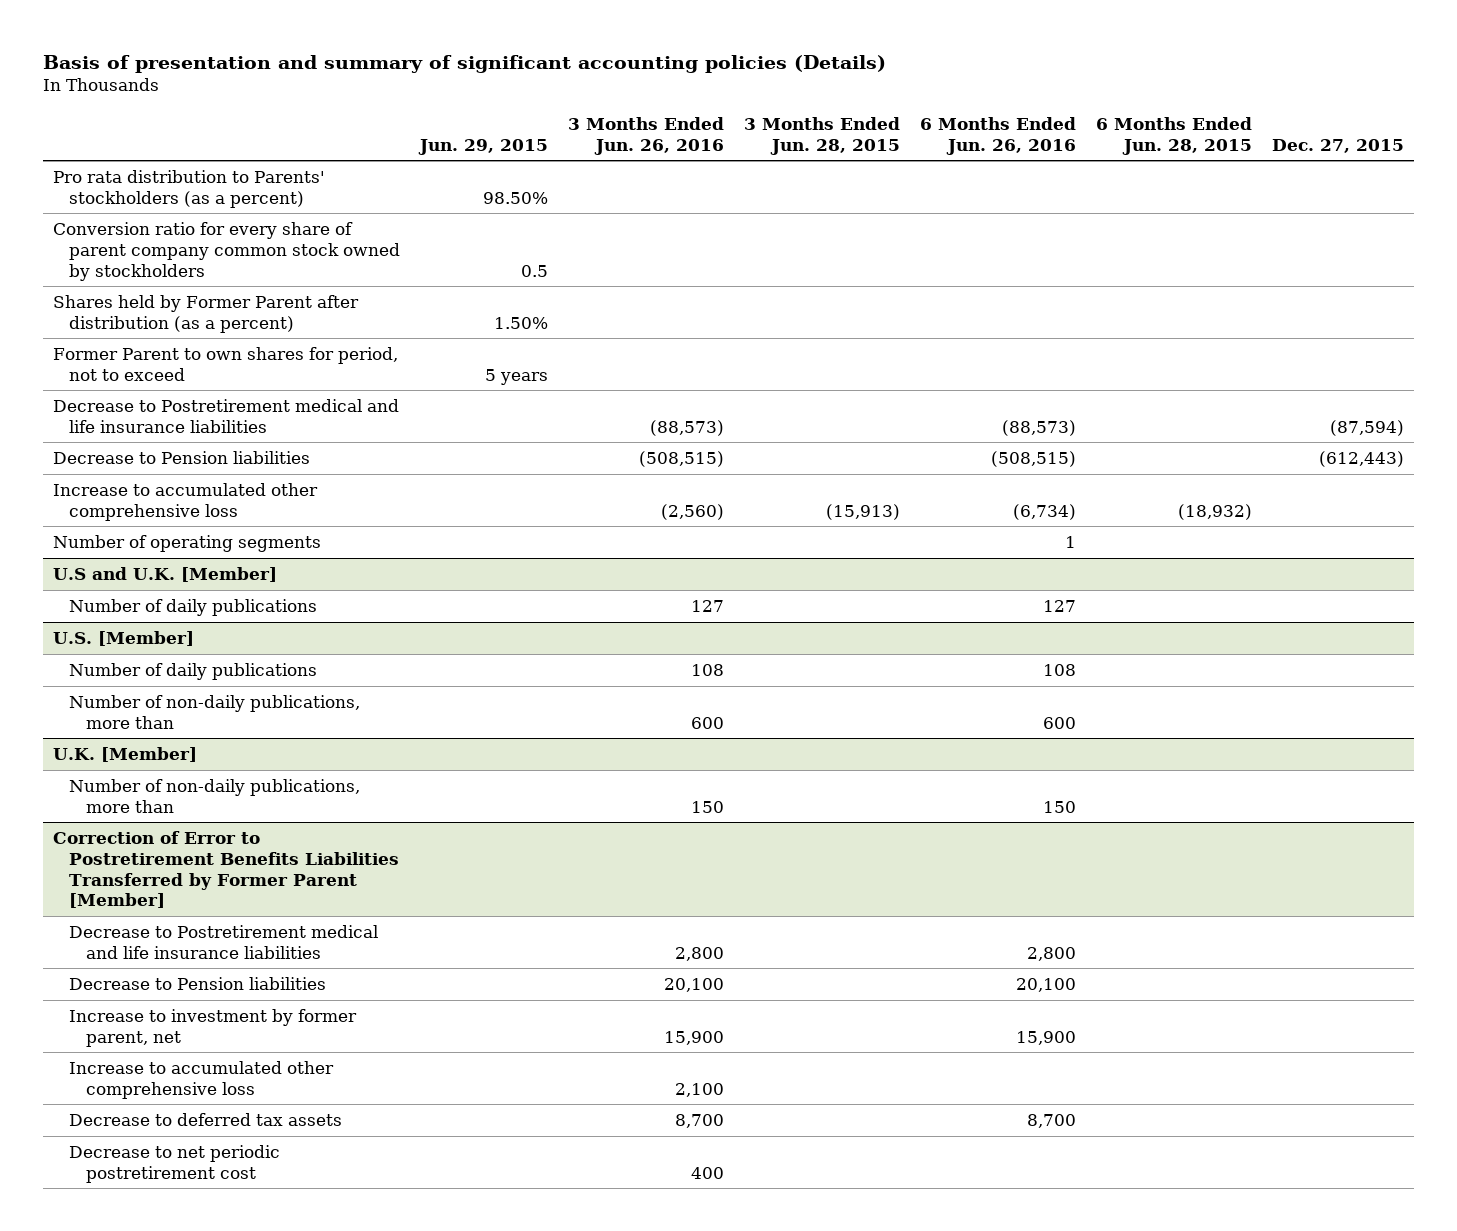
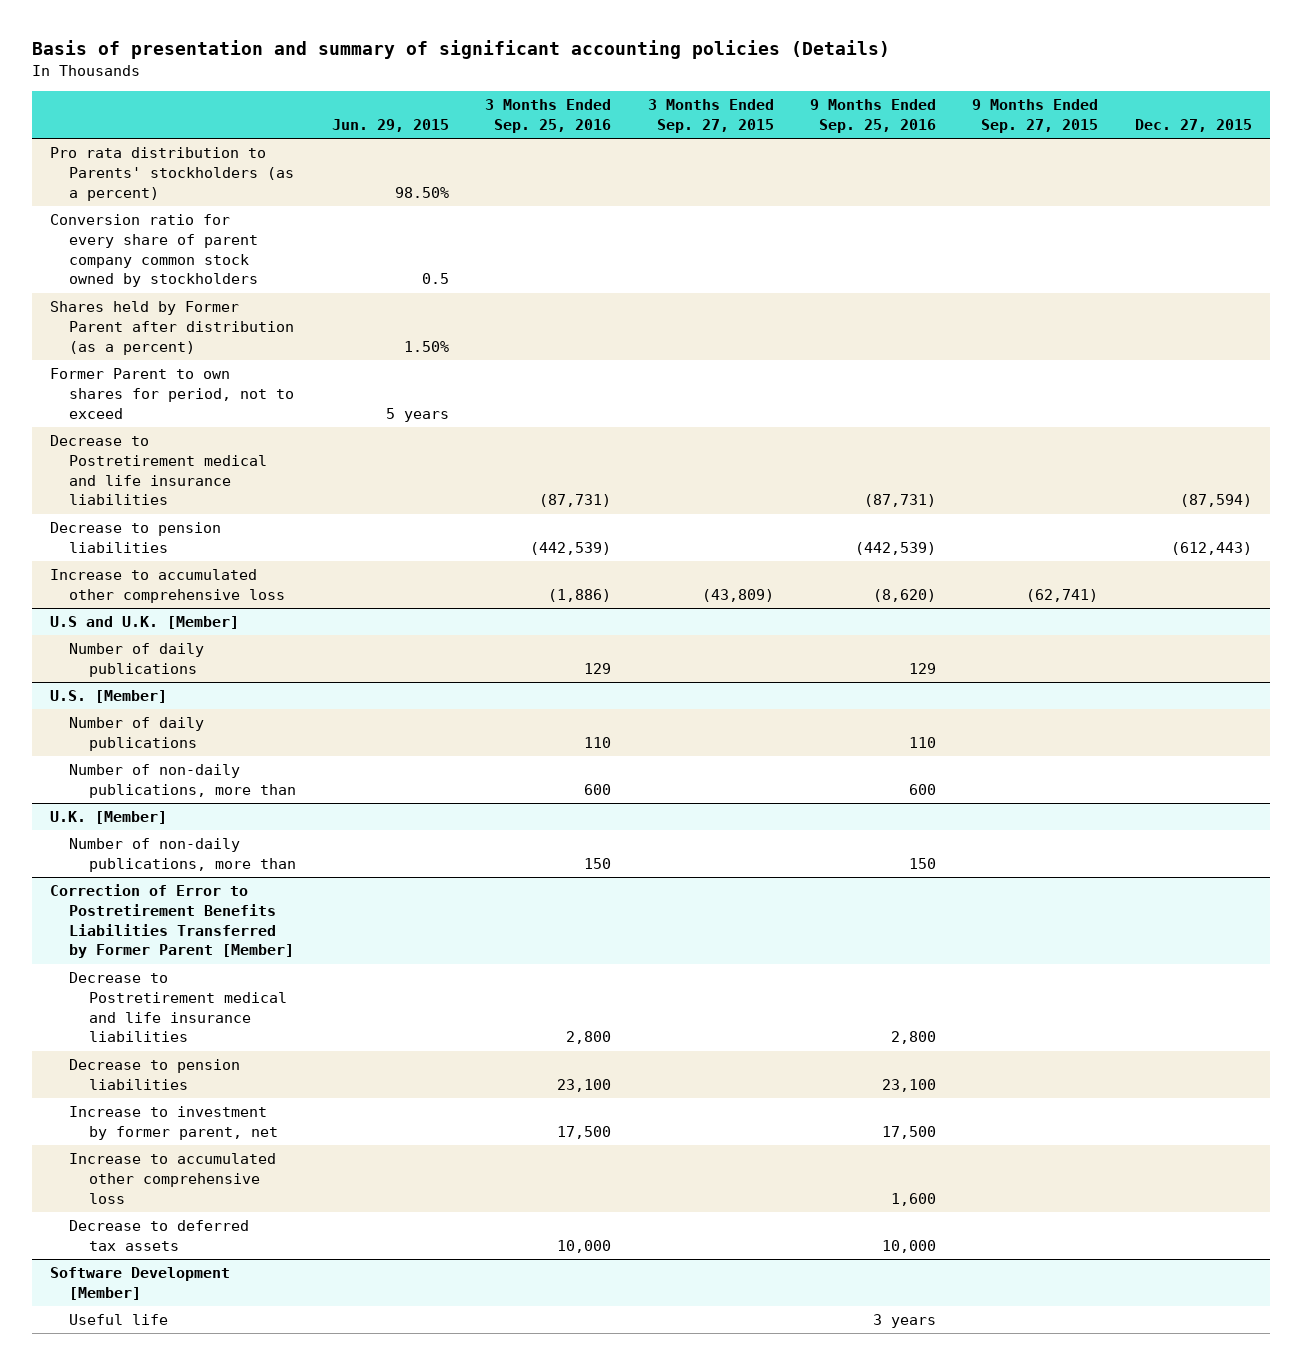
[568,116,725,155] 3 Months Ended Jun. 26, 2016 -> none
[744,116,901,155] 3 Months Ended Jun. 28, 2015 -> none
[920,116,1077,155] 6 Months Ended Jun. 26, 2016 -> none
[1096,116,1253,155] 6 Months Ended Jun. 28, 2015 -> none
none -> [485,99,612,134] 3 Months Ended Sep. 25, 2016
none -> [647,99,774,134] 3 Months Ended Sep. 27, 2015
none -> [810,99,937,134] 9 Months Ended Sep. 25, 2016
none -> [972,99,1099,134] 9 Months Ended Sep. 27, 2015
[52,450,310,464] Decrease to Pension liabilities -> [49,522,221,553] Decrease to pension liabilities
[52,534,321,552] Number of operating segments -> none
[69,976,327,990] Decrease to Pension liabilities -> [69,1059,241,1090] Decrease to pension liabilities
[69,1144,281,1183] Decrease to net periodic postretirement cost -> none
none -> [49,1267,230,1300] Software Development [Member]
none -> [69,1314,169,1326] Useful life

